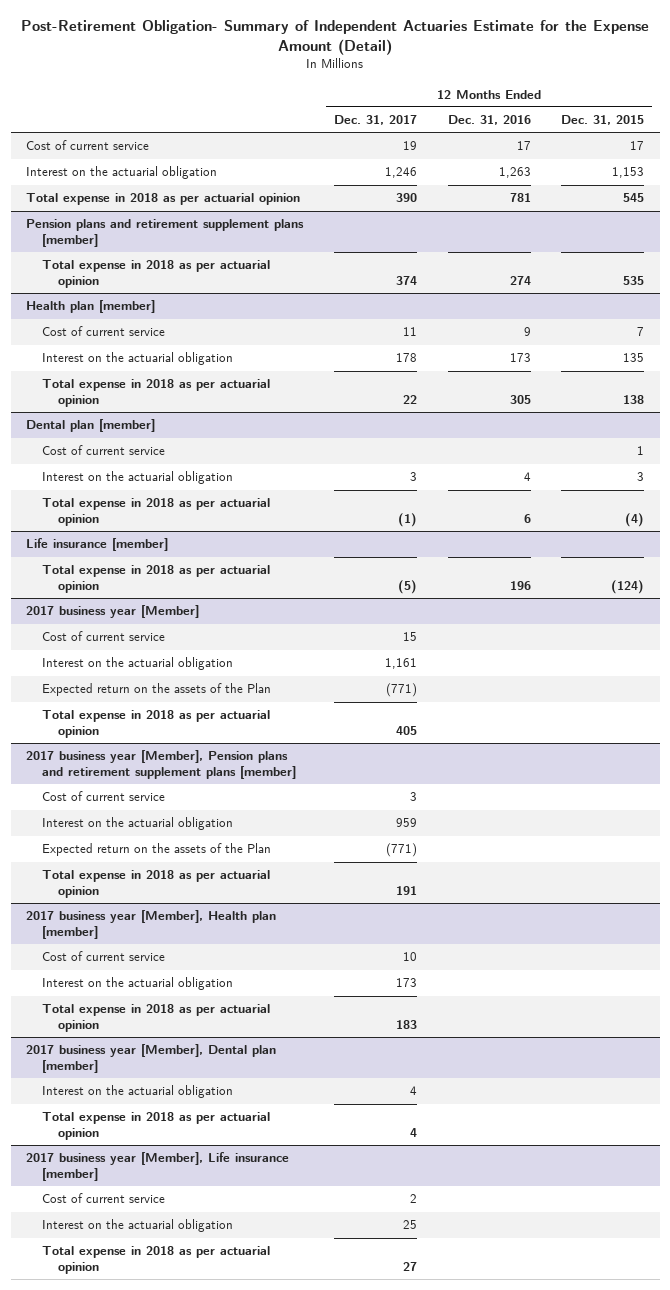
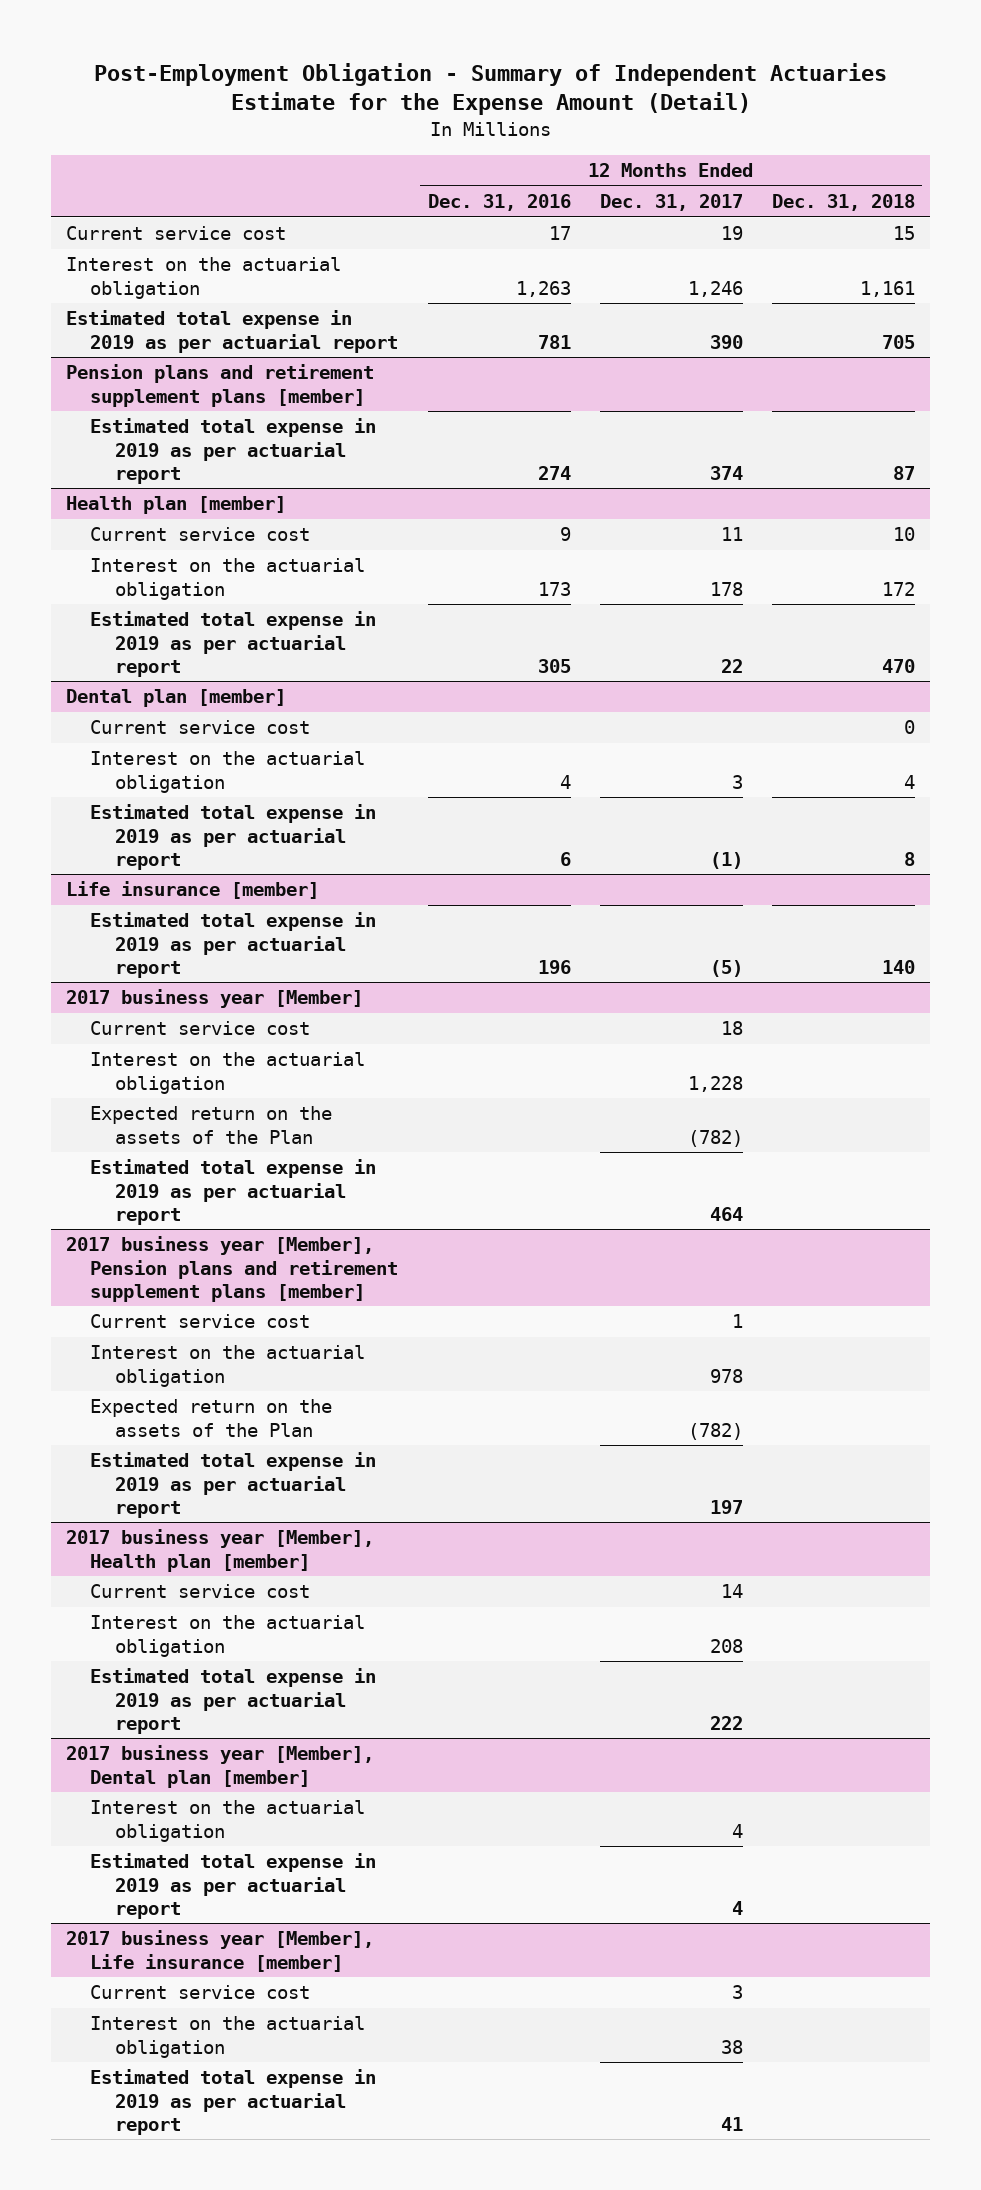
[21,19,650,55] Post-Retirement Obligation- Summary of Independent Actuaries Estimate for the Expense Amount (Detail) -> [93,62,887,116] Post-Employment Obligation - Summary of Independent Actuaries Estimate for the Expense Amount (Detail)
[561,115,645,126] Dec. 31, 2015 -> none
none -> [772,194,916,212] Dec. 31, 2018
[26,140,150,151] Cost of current service -> [65,226,286,241] Current service cost
[26,193,301,206] Total expense in 2018 as per actuarial opinion -> [65,310,399,353] Estimated total expense in 2019 as per actuarial report
[42,260,271,289] Total expense in 2018 as per actuarial opinion -> [90,418,377,484] Estimated total expense in 2019 as per actuarial report
[42,326,166,337] Cost of current service -> [90,527,311,542] Current service cost
[42,379,271,408] Total expense in 2018 as per actuarial opinion -> [90,611,377,677] Estimated total expense in 2019 as per actuarial report
[42,445,166,456] Cost of current service -> [90,720,311,735] Current service cost
[42,498,271,527] Total expense in 2018 as per actuarial opinion -> [90,804,377,870] Estimated total expense in 2019 as per actuarial report
[42,565,271,594] Total expense in 2018 as per actuarial opinion -> [90,912,377,978] Estimated total expense in 2019 as per actuarial report
[42,631,166,642] Cost of current service -> [90,1021,311,1036] Current service cost
[402,632,417,642] 15 -> [720,1021,743,1036] 18
[384,658,417,670] 1,161 -> [687,1075,743,1092] 1,228
[385,683,417,698] (771) -> [687,1129,743,1147] (782)
[42,710,271,739] Total expense in 2018 as per actuarial opinion -> [90,1159,377,1225] Estimated total expense in 2019 as per actuarial report
[395,726,417,736] 405 -> [709,1206,743,1221] 464
[42,791,166,802] Cost of current service -> [90,1314,311,1329] Current service cost
[409,792,417,802] 3 -> [731,1314,743,1329] 1
[395,818,417,828] 959 -> [709,1368,743,1383] 978
[385,843,417,858] (771) -> [687,1422,743,1440] (782)
[42,870,271,899] Total expense in 2018 as per actuarial opinion -> [90,1452,377,1518] Estimated total expense in 2019 as per actuarial report
[395,886,417,896] 191 -> [709,1499,743,1514] 197
[42,951,166,962] Cost of current service -> [90,1584,311,1599] Current service cost
[402,952,417,962] 10 -> [720,1584,743,1599] 14
[395,978,417,988] 173 -> [709,1638,743,1653] 208
[42,1004,271,1033] Total expense in 2018 as per actuarial opinion -> [90,1668,377,1734] Estimated total expense in 2019 as per actuarial report
[395,1020,417,1030] 183 -> [709,1715,743,1730] 222
[42,1112,271,1141] Total expense in 2018 as per actuarial opinion -> [90,1853,377,1919] Estimated total expense in 2019 as per actuarial report
[42,1193,166,1204] Cost of current service -> [90,1985,311,2000] Current service cost
[409,1194,417,1204] 2 -> [731,1985,743,2000] 3
[402,1220,417,1230] 25 -> [720,2039,743,2054] 38
[42,1246,271,1275] Total expense in 2018 as per actuarial opinion -> [90,2069,377,2135] Estimated total expense in 2019 as per actuarial report
[402,1262,417,1272] 27 -> [720,2116,743,2131] 41

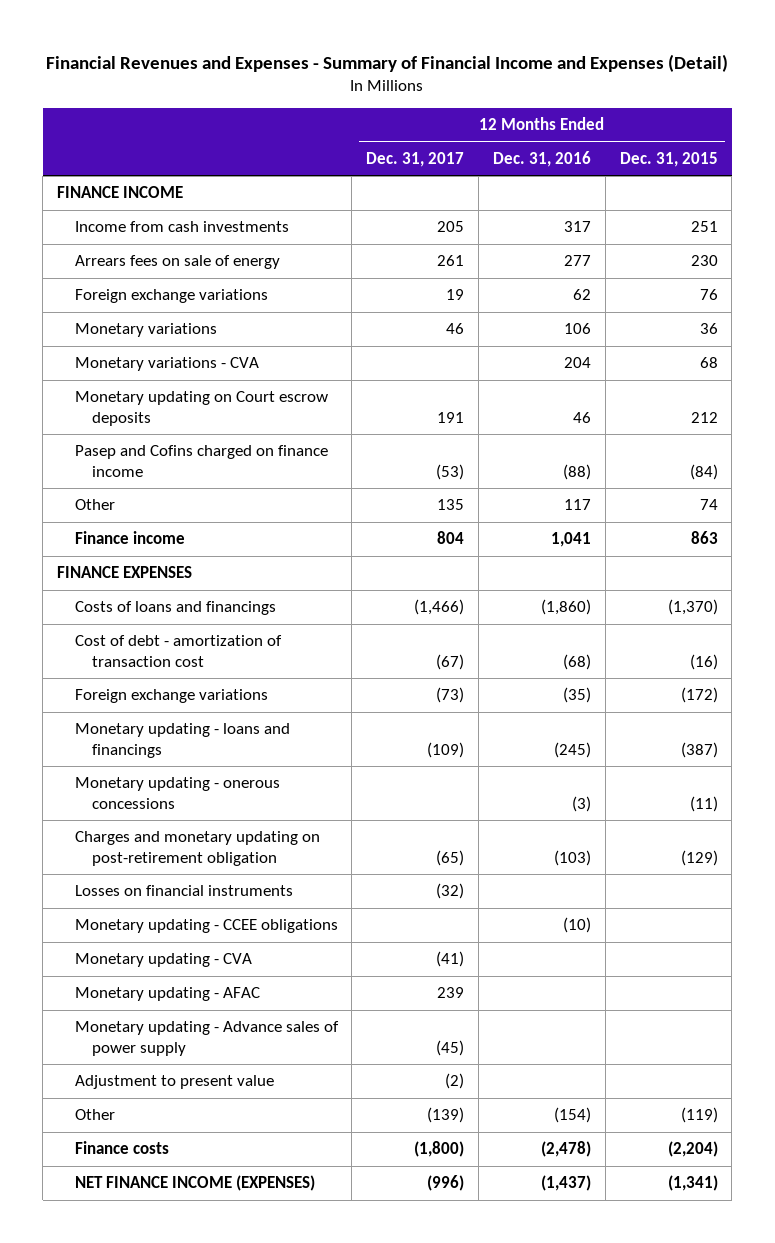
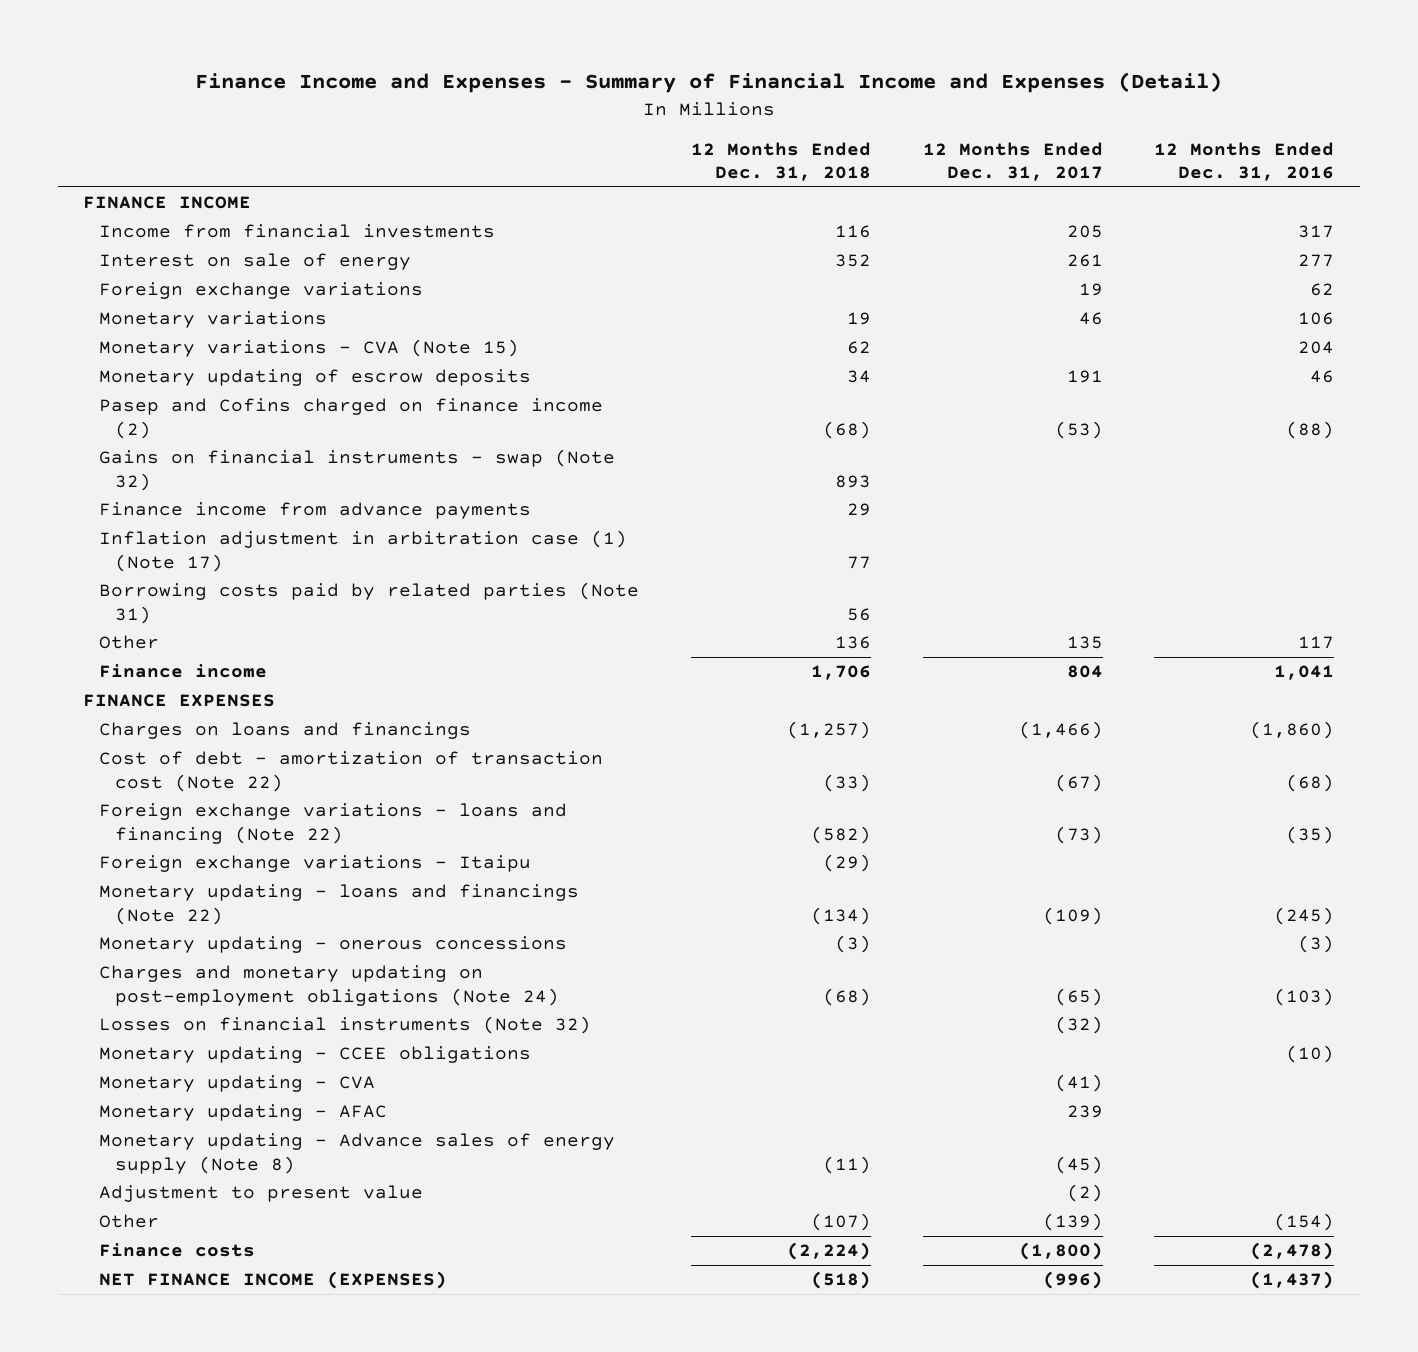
[46,53,729,72] Financial Revenues and Expenses - Summary of Financial Income and Expenses (Detail) -> [194,72,1222,94] Finance Income and Expenses - Summary of Financial Income and Expenses (Detail)
[619,151,718,167] Dec. 31, 2015 -> none
none -> [690,141,871,182] 12 Months Ended Dec. 31, 2018
[74,221,289,233] Income from cash investments -> [99,224,496,239] Income from financial investments
[74,255,280,270] Arrears fees on sale of energy -> [99,253,412,271] Interest on sale of energy
[74,357,259,372] Monetary variations - CVA -> [99,339,520,358] Monetary variations - CVA (Note 15)
[74,391,328,427] Monetary updating on Court escrow deposits -> [99,369,532,387] Monetary updating of escrow deposits
[74,445,328,478] Pasep and Cofins charged on finance income -> [99,398,604,439] Pasep and Cofins charged on finance income (2)
none -> [99,449,616,491] Gains on financial instruments - swap (Note 32)
none -> [99,502,532,520] Finance income from advance payments
none -> [99,530,628,572] Inflation adjustment in arbitration case (1) (Note 17)
none -> [99,582,640,624] Borrowing costs paid by related parties (Note 31)
[74,601,276,616] Costs of loans and financings -> [99,722,472,740] Charges on loans and financings
[74,635,282,668] Cost of debt - amortization of transaction cost -> [99,751,604,792] Cost of debt - amortization of transaction cost (Note 22)
[74,689,268,704] Foreign exchange variations -> [99,803,568,844] Foreign exchange variations - loans and financing (Note 22)
none -> [99,855,532,873] Foreign exchange variations - Itaipu
[74,723,290,759] Monetary updating - loans and financings -> [99,884,580,925] Monetary updating - loans and financings (Note 22)
[74,831,320,867] Charges and monetary updating on post-retirement obligation -> [99,965,560,1006] Charges and monetary updating on post-employment obligations (Note 24)
[74,885,293,897] Losses on financial instruments -> [99,1016,592,1035] Losses on financial instruments (Note 32)
[74,1021,339,1057] Monetary updating - Advance sales of power supply -> [99,1133,616,1174] Monetary updating - Advance sales of energy supply (Note 8)

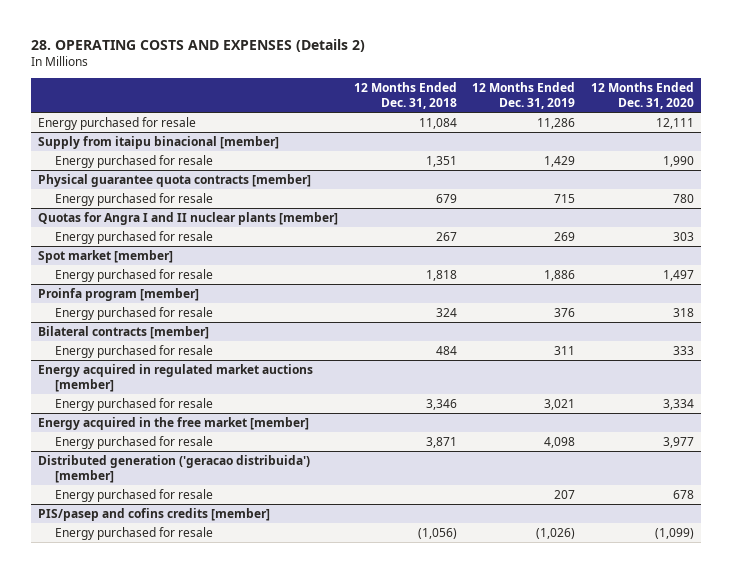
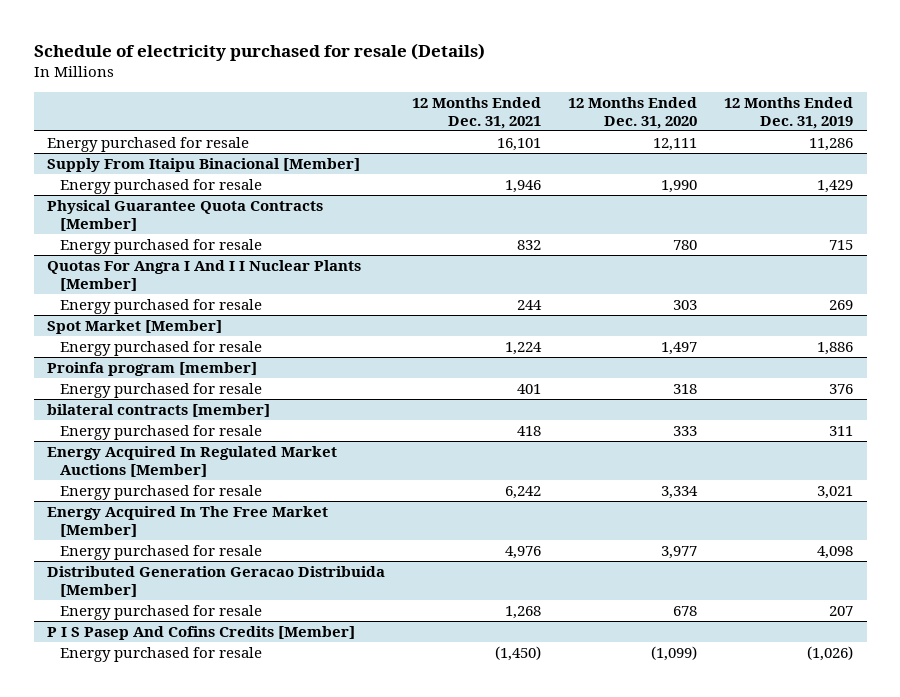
[30,38,365,52] 28. OPERATING COSTS AND EXPENSES (Details 2) -> [33,42,485,61] Schedule of electricity purchased for resale (Details)
[353,82,457,109] 12 Months Ended Dec. 31, 2018 -> none
none -> [412,97,542,129] 12 Months Ended Dec. 31, 2021
[38,136,280,150] Supply from itaipu binacional [member] -> [47,158,361,173] Supply From Itaipu Binacional [Member]
[38,174,312,188] Physical guarantee quota contracts [member] -> [47,200,324,231] Physical Guarantee Quota Contracts [Member]
[38,212,339,226] Quotas for Angra I and II nuclear plants [member] -> [47,260,362,291] Quotas For Angra I And I I Nuclear Plants [Member]
[38,250,174,264] Spot market [member] -> [47,320,223,335] Spot Market [Member]
[38,326,210,340] Bilateral contracts [member] -> [47,404,271,418] bilateral contracts [member]
[38,364,314,392] Energy acquired in regulated market auctions [member] -> [47,446,338,477] Energy Acquired In Regulated Market Auctions [Member]
[38,417,310,431] Energy acquired in the free market [member] -> [47,506,329,537] Energy Acquired In The Free Market [Member]
[38,455,311,483] Distributed generation ('geracao distribuida') [member] -> [47,566,386,597] Distributed Generation Geracao Distribuida [Member]
[38,508,271,522] PIS/pasep and cofins credits [member] -> [47,626,356,641] P I S Pasep And Cofins Credits [Member]

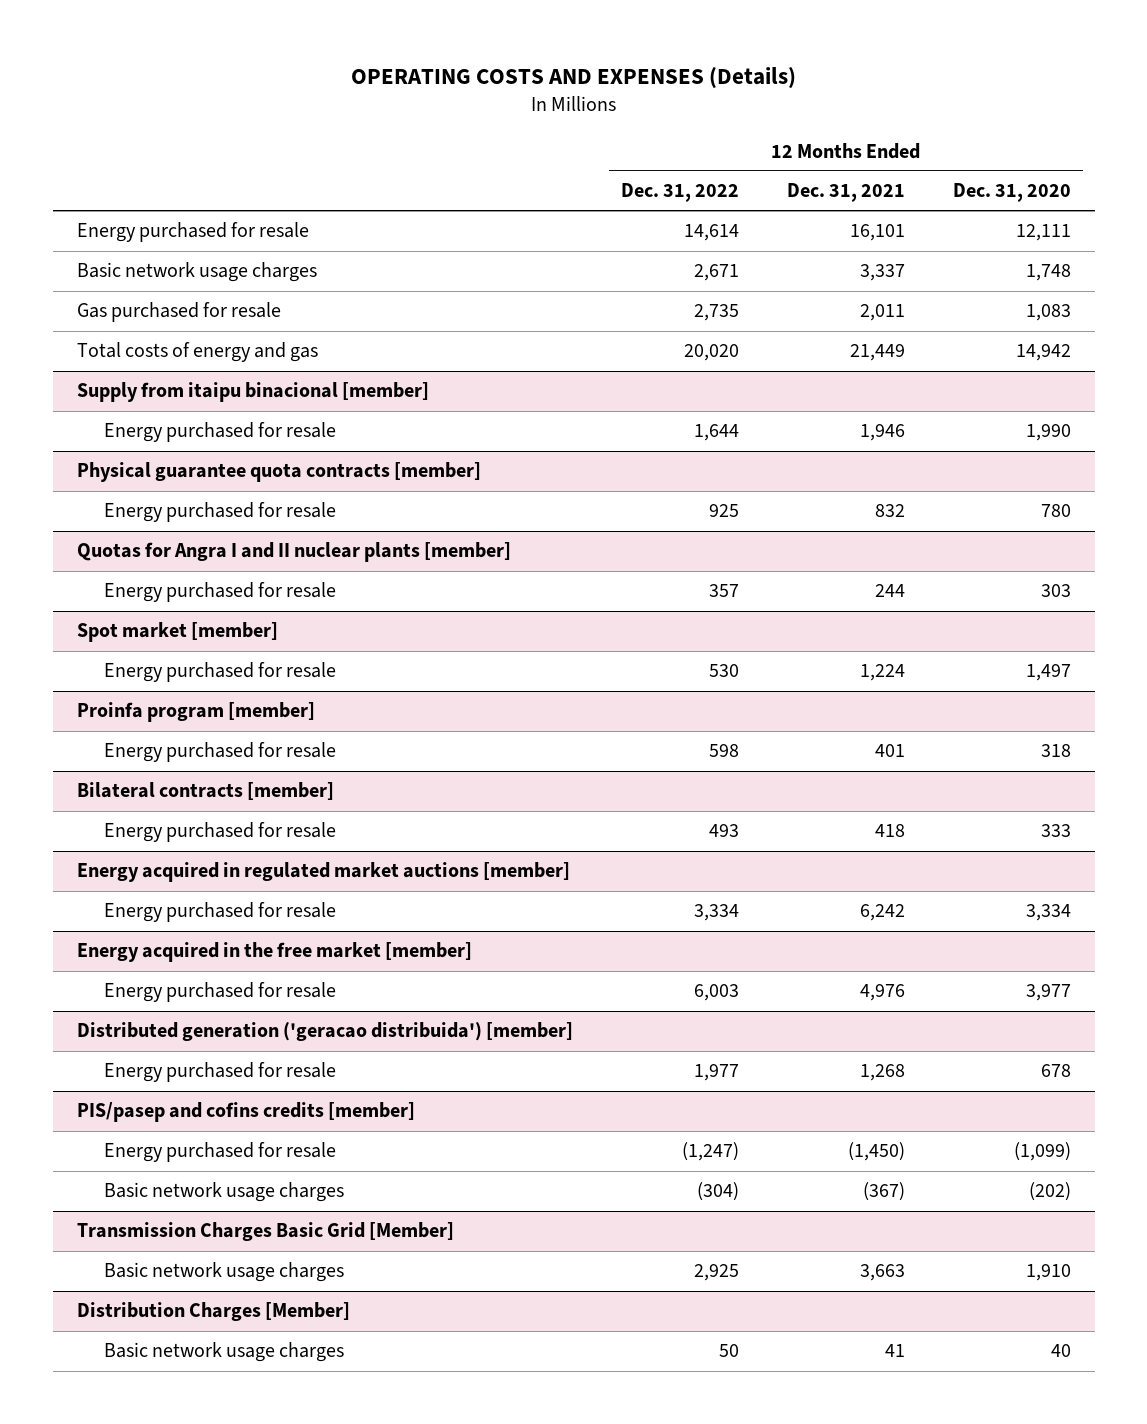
[33,42,485,61] Schedule of electricity purchased for resale (Details) -> [350,66,796,89] OPERATING COSTS AND EXPENSES (Details)
[724,97,854,129] 12 Months Ended Dec. 31, 2019 -> none
none -> [620,183,739,203] Dec. 31, 2022
none -> [76,262,317,283] Basic network usage charges
none -> [76,302,281,323] Gas purchased for resale
none -> [76,342,318,363] Total costs of energy and gas
[47,158,361,173] Supply From Itaipu Binacional [Member] -> [76,382,429,403] Supply from itaipu binacional [member]
[47,200,324,231] Physical Guarantee Quota Contracts [Member] -> [76,462,481,483] Physical guarantee quota contracts [member]
[47,260,362,291] Quotas For Angra I And I I Nuclear Plants [Member] -> [76,542,511,563] Quotas for Angra I and II nuclear plants [member]
[47,320,223,335] Spot Market [Member] -> [76,622,278,643] Spot market [member]
[47,404,271,418] bilateral contracts [member] -> [76,782,334,801] Bilateral contracts [member]
[47,446,338,477] Energy Acquired In Regulated Market Auctions [Member] -> [76,862,570,883] Energy acquired in regulated market auctions [member]
[47,506,329,537] Energy Acquired In The Free Market [Member] -> [76,942,472,963] Energy acquired in the free market [member]
[47,566,386,597] Distributed Generation Geracao Distribuida [Member] -> [76,1022,573,1042] Distributed generation ('geracao distribuida') [member]
[47,626,356,641] P I S Pasep And Cofins Credits [Member] -> [76,1102,415,1123] PIS/pasep and cofins credits [member]
none -> [104,1182,345,1203] Basic network usage charges
none -> [76,1222,454,1242] Transmission Charges Basic Grid [Member]
none -> [104,1262,345,1283] Basic network usage charges
none -> [76,1302,350,1322] Distribution Charges [Member]
none -> [104,1342,345,1363] Basic network usage charges

